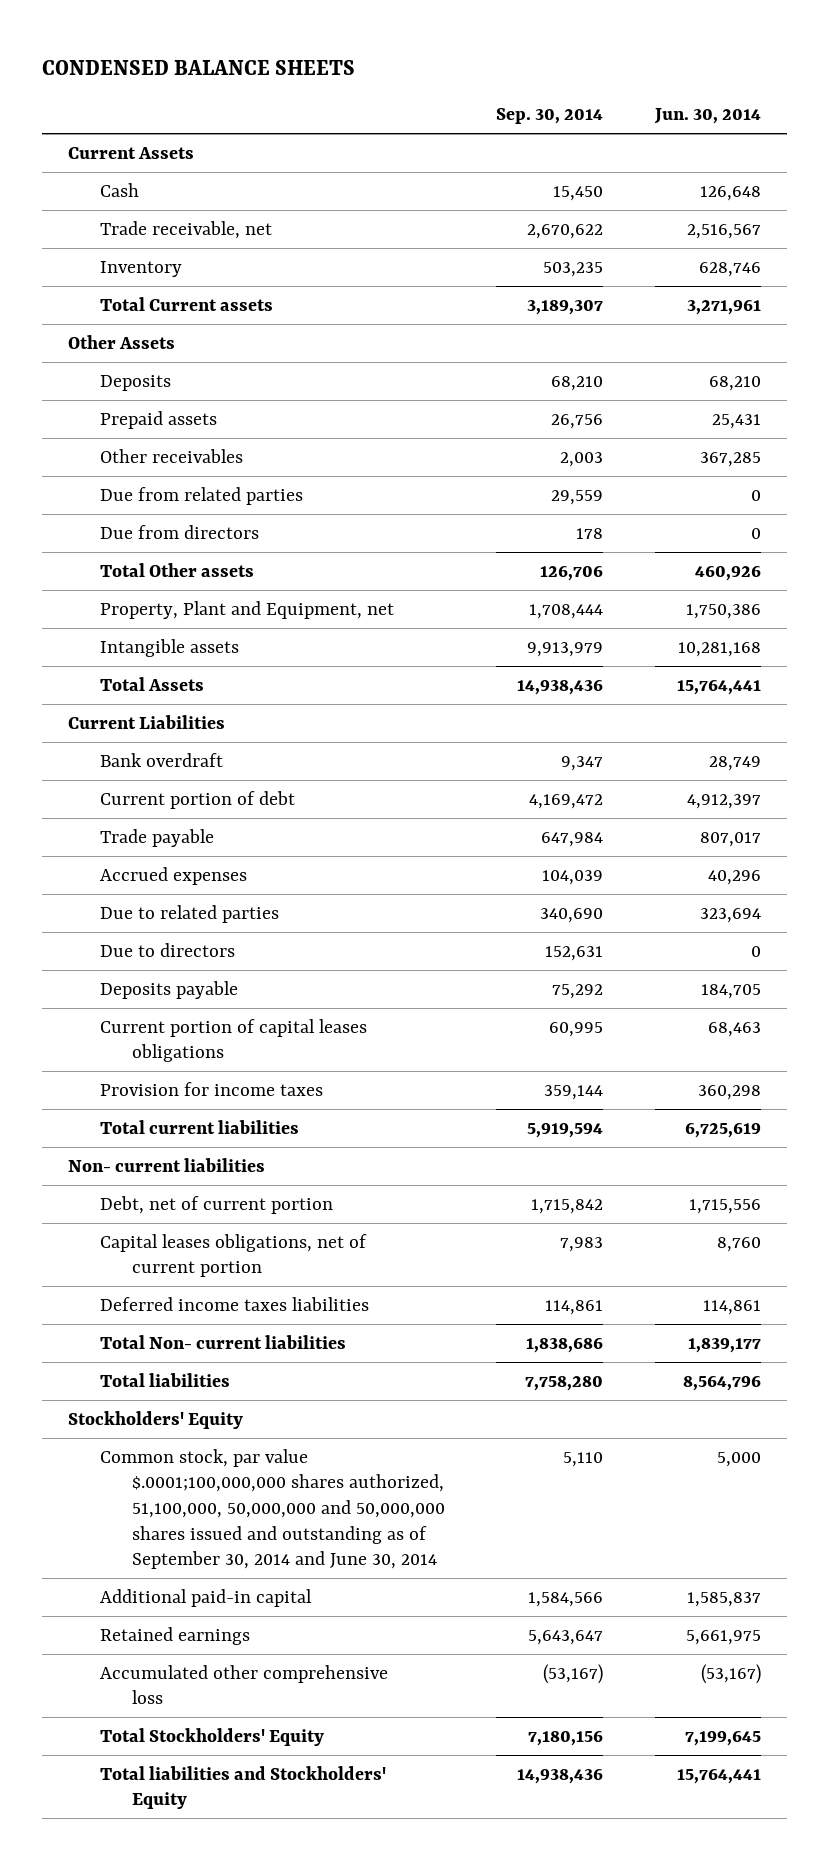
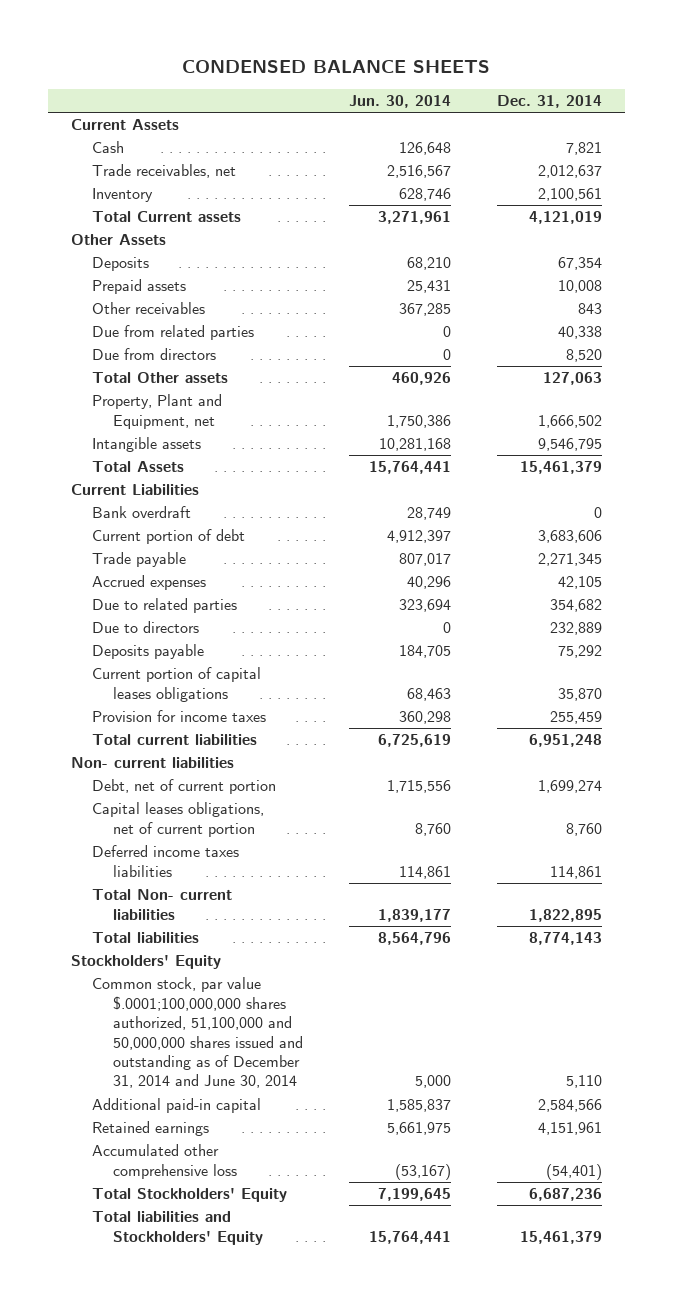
[496,108,604,125] Sep. 30, 2014 -> none
none -> [496,95,602,109] Dec. 31, 2014
[99,220,272,239] Trade receivable, net -> [91,164,236,179] Trade receivables, net
[99,1448,445,1570] Common stock, par value $.0001;100,000,000 shares authorized, 51,100,000, 50,000,000 and 50,000,000 shares issued and outstanding as of September 30, 2014 and June 30, 2014 -> [91,977,303,1089] Common stock, par value $.0001;100,000,000 shares authorized, 51,100,000 and 50,000,000 shares issued and outstanding as of December 31, 2014 and June 30, 2014

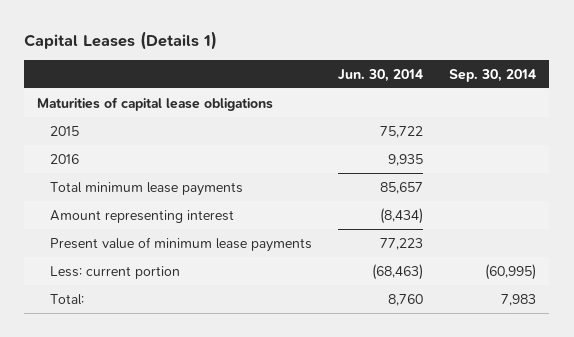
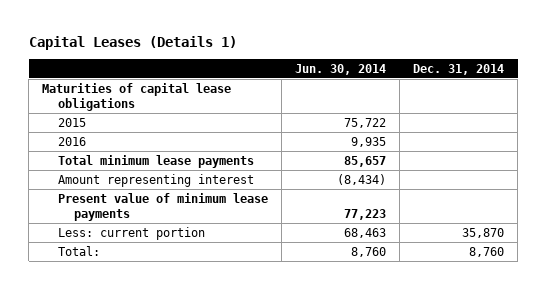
[449,69,537,83] Sep. 30, 2014 -> none
none -> [413,63,505,75] Dec. 31, 2014
[372,263,424,280] (68,463) -> [344,227,387,238] 68,463

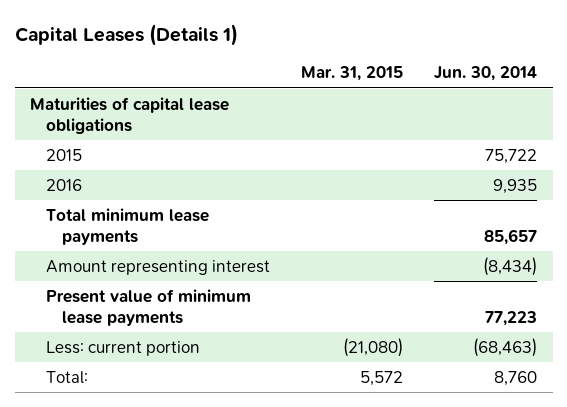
[413,63,505,75] Dec. 31, 2014 -> none
none -> [301,66,404,82] Mar. 31, 2015
[344,227,387,238] 68,463 -> [473,337,538,357] (68,463)

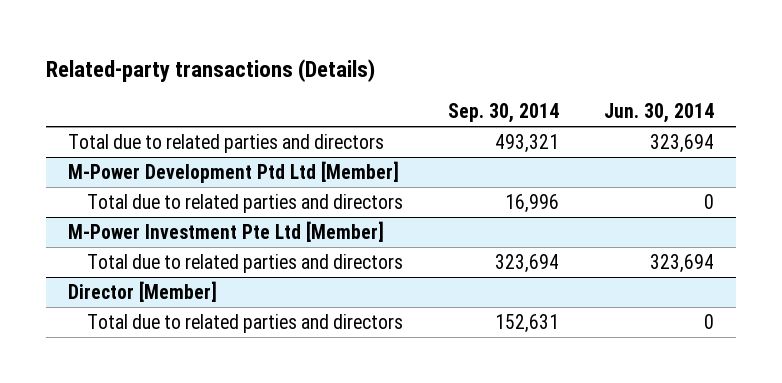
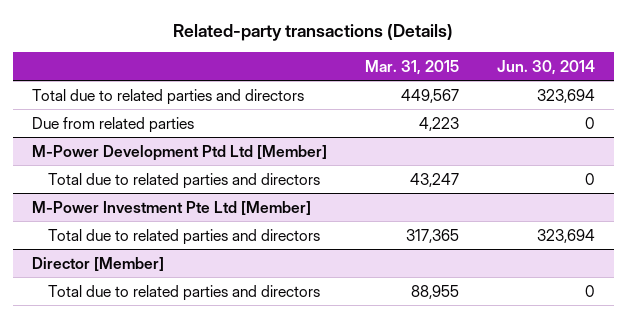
[447,103,559,124] Sep. 30, 2014 -> none
none -> [364,59,459,75] Mar. 31, 2015
none -> [31,116,194,133] Due from related parties

